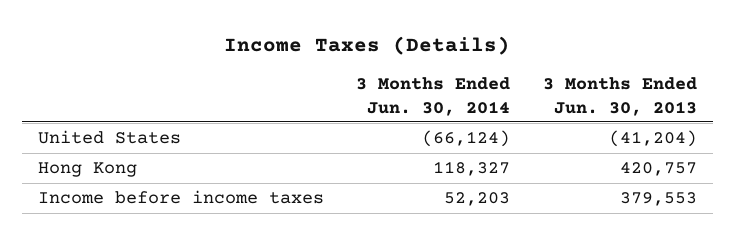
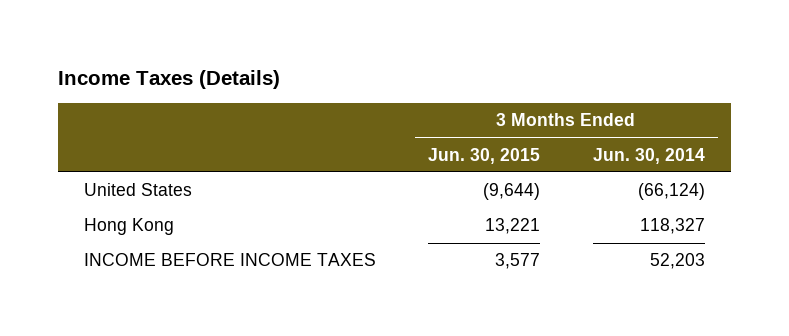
[542,77,697,116] 3 Months Ended Jun. 30, 2013 -> none
none -> [428,147,541,164] Jun. 30, 2015
[38,190,325,205] Income before income taxes -> [83,253,376,267] INCOME BEFORE INCOME TAXES

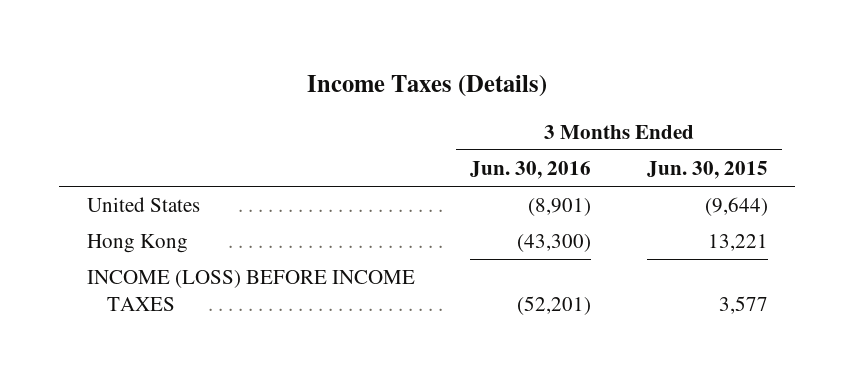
[592,147,705,164] Jun. 30, 2014 -> none
none -> [470,160,592,179] Jun. 30, 2016
[83,253,376,267] INCOME BEFORE INCOME TAXES -> [86,270,415,312] INCOME (LOSS) BEFORE INCOME TAXES

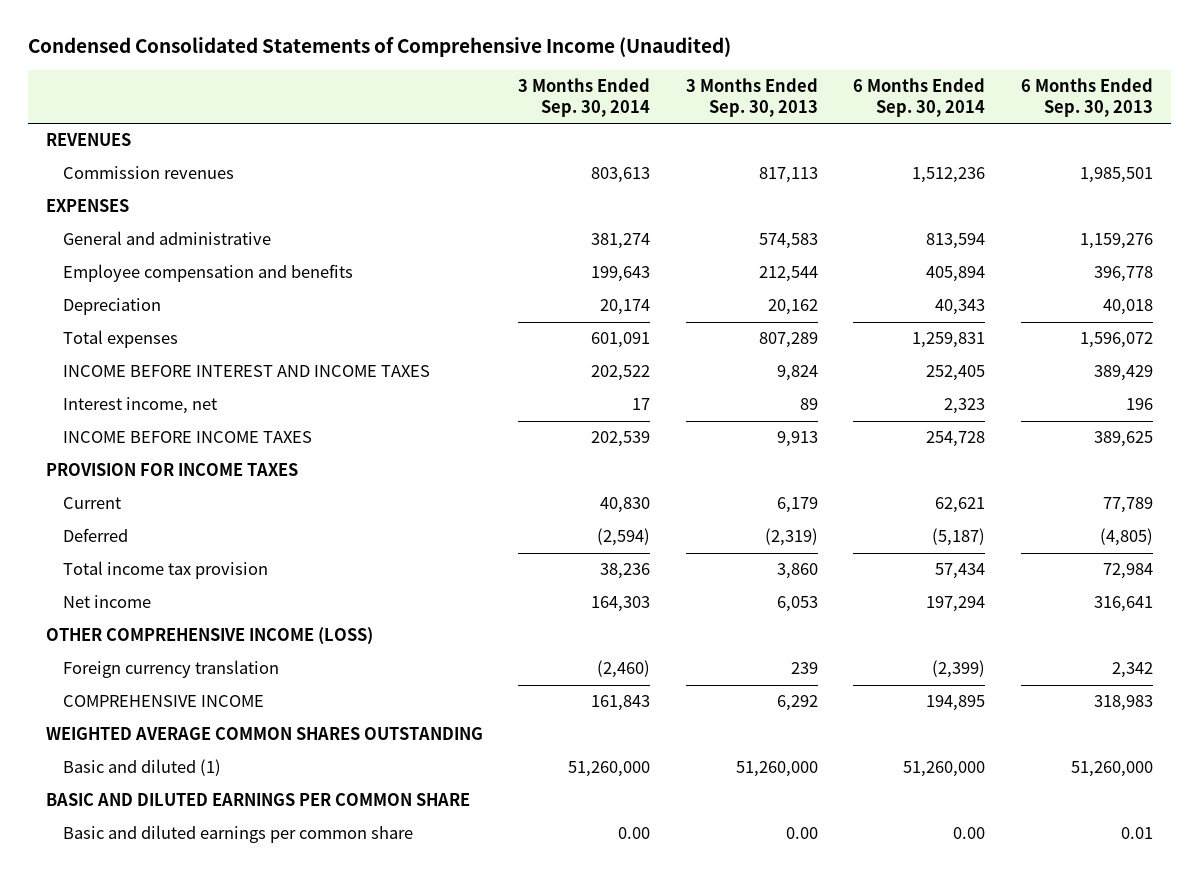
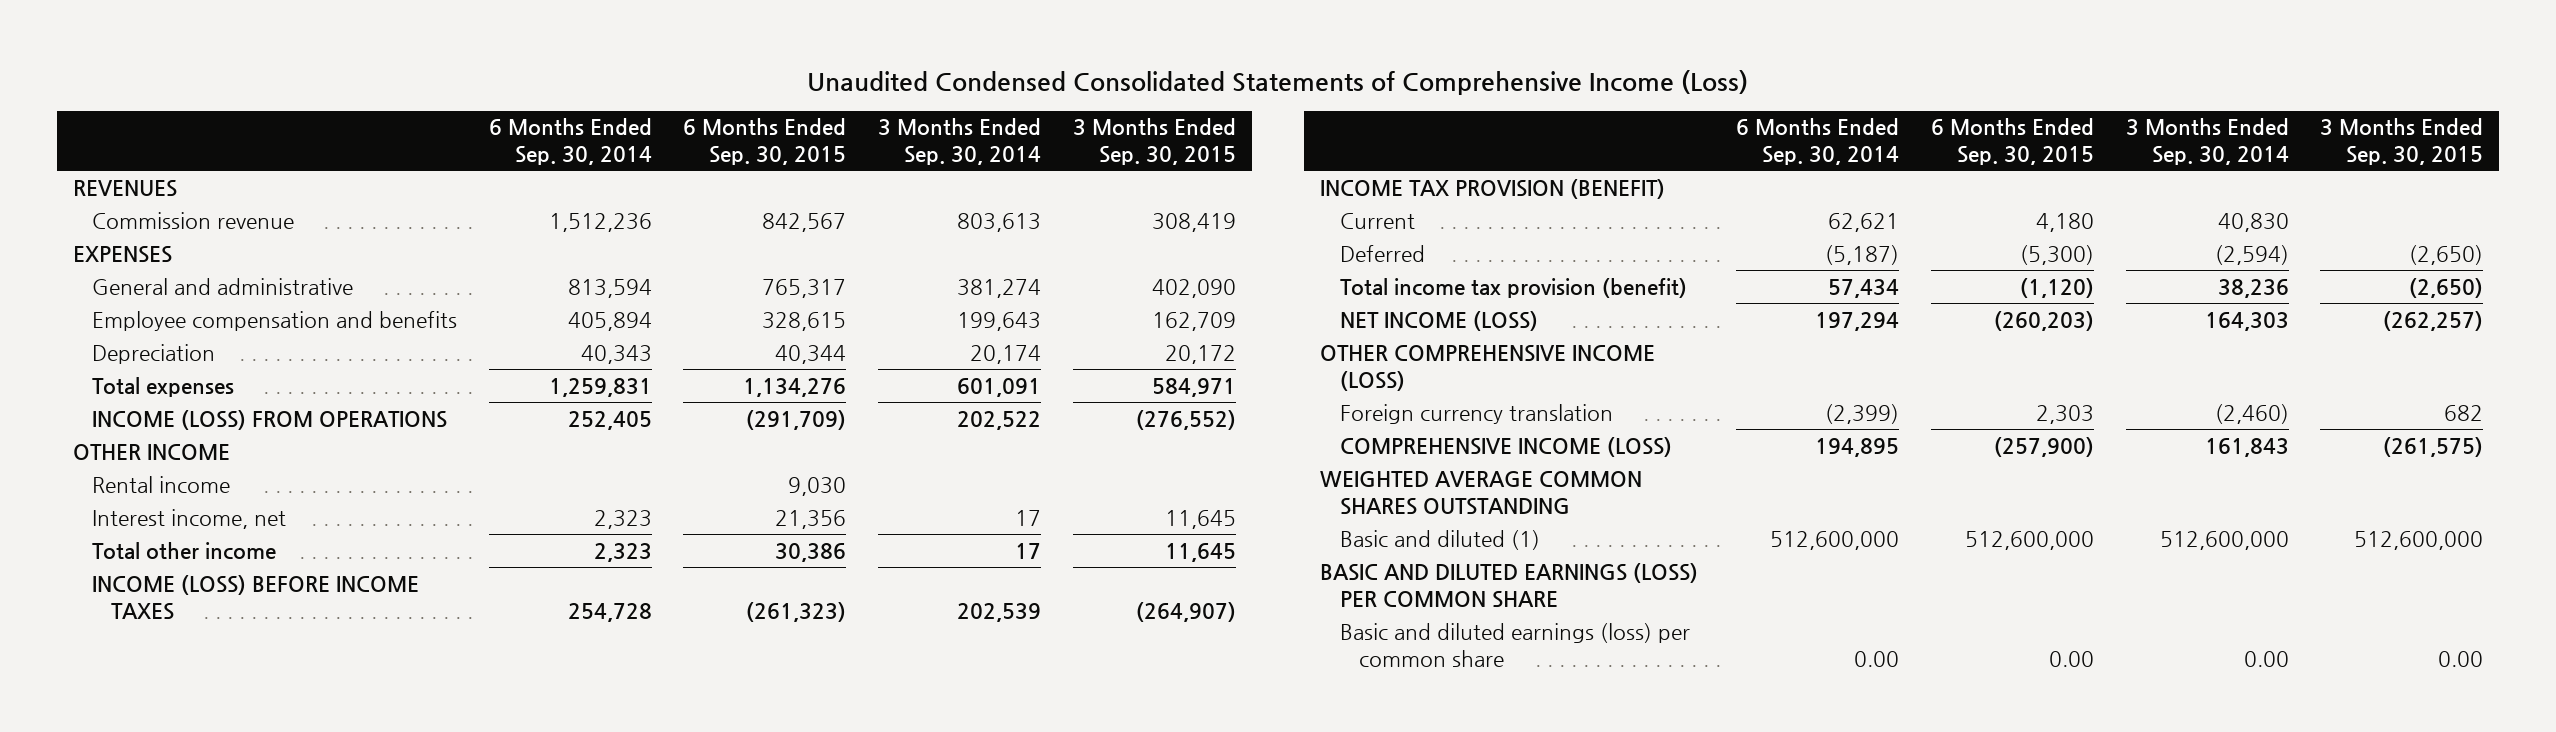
[27,37,731,58] Condensed Consolidated Statements of Comprehensive Income (Unaudited) -> [807,69,1749,95] Unaudited Condensed Consolidated Statements of Comprehensive Income (Loss)
[685,78,818,117] 3 Months Ended Sep. 30, 2013 -> none
[1021,78,1154,117] 6 Months Ended Sep. 30, 2013 -> none
none -> [683,118,847,166] 6 Months Ended Sep. 30, 2015
none -> [1072,118,1236,166] 3 Months Ended Sep. 30, 2015
[62,166,234,180] Commission revenues -> [92,211,295,229] Commission revenue
[62,365,430,378] INCOME BEFORE INTEREST AND INCOME TAXES -> [92,409,448,430] INCOME (LOSS) FROM OPERATIONS
none -> [72,443,230,460] OTHER INCOME
none -> [92,475,231,493] Rental income
none -> [92,541,277,560] Total other income
[62,431,312,444] INCOME BEFORE INCOME TAXES -> [92,574,420,620] INCOME (LOSS) BEFORE INCOME TAXES
[45,463,298,477] PROVISION FOR INCOME TAXES -> [1320,178,1666,199] INCOME TAX PROVISION (BENEFIT)
[62,561,268,580] Total income tax provision -> [1339,277,1687,298] Total income tax provision (benefit)
[62,595,151,609] Net income -> [1339,310,1538,331] NET INCOME (LOSS)
[62,695,264,708] COMPREHENSIVE INCOME -> [1339,436,1672,457] COMPREHENSIVE INCOME (LOSS)
[568,761,651,778] 51,260,000 -> [2159,530,2289,550] 512,600,000
[903,761,986,778] 51,260,000 -> [1770,530,1900,550] 512,600,000
[45,793,470,807] BASIC AND DILUTED EARNINGS PER COMMON SHARE -> [1320,562,1699,608] BASIC AND DILUTED EARNINGS (LOSS) PER COMMON SHARE
[62,825,413,844] Basic and diluted earnings per common share -> [1339,622,1690,667] Basic and diluted earnings (loss) per common share

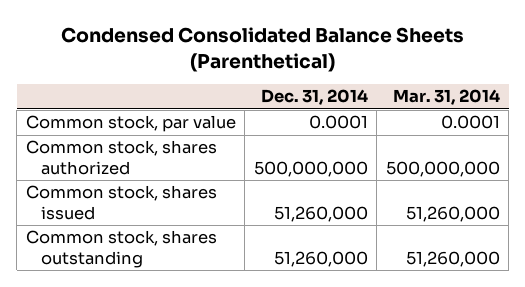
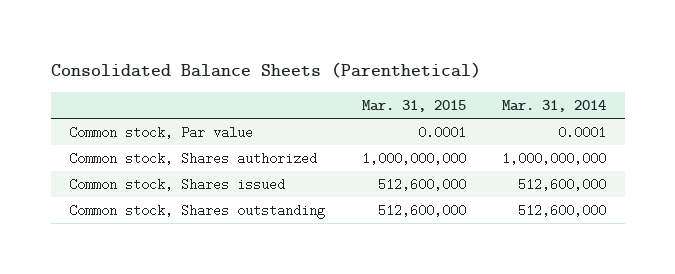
[60,27,464,72] Condensed Consolidated Balance Sheets (Parenthetical) -> [50,61,481,78] Consolidated Balance Sheets (Parenthetical)
[260,89,368,106] Dec. 31, 2014 -> none
none -> [361,100,466,113] Mar. 31, 2015
[25,115,236,133] Common stock, par value -> [69,126,254,140] Common stock, Par value
[25,140,217,175] Common stock, shares authorized -> [69,152,318,166] Common stock, Shares authorized
[385,160,500,177] 500,000,000 -> [502,152,607,166] 1,000,000,000
[25,185,217,220] Common stock, shares issued -> [69,178,286,192] Common stock, Shares issued
[405,205,500,222] 51,260,000 -> [518,178,607,192] 512,600,000
[25,230,217,268] Common stock, shares outstanding -> [69,204,326,220] Common stock, Shares outstanding
[405,250,500,267] 51,260,000 -> [518,204,607,218] 512,600,000

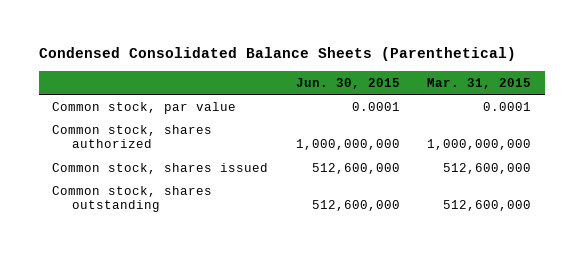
[50,61,481,78] Consolidated Balance Sheets (Parenthetical) -> [38,47,516,62] Condensed Consolidated Balance Sheets (Parenthetical)
[502,100,607,113] Mar. 31, 2014 -> none
none -> [295,77,400,89] Jun. 30, 2015
[69,126,254,140] Common stock, Par value -> [52,101,237,114] Common stock, par value
[69,152,318,166] Common stock, Shares authorized -> [52,124,213,149] Common stock, shares authorized
[69,178,286,192] Common stock, Shares issued -> [52,162,269,174] Common stock, shares issued
[69,204,326,220] Common stock, Shares outstanding -> [52,185,213,213] Common stock, shares outstanding

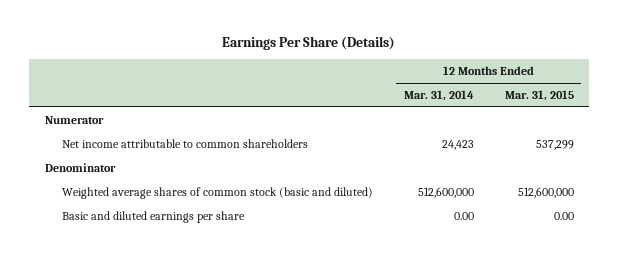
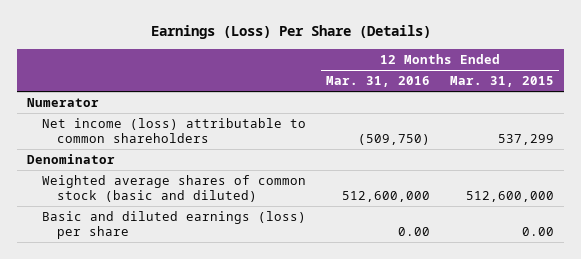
[222,36,396,51] Earnings Per Share (Details) -> [150,25,431,40] Earnings (Loss) Per Share (Details)
[403,89,474,101] Mar. 31, 2014 -> none
none -> [326,76,431,88] Mar. 31, 2016
[61,138,308,148] Net income attributable to common shareholders -> [42,118,307,143] Net income (loss) attributable to common shareholders
[61,210,245,223] Basic and diluted earnings per share -> [42,211,307,239] Basic and diluted earnings (loss) per share

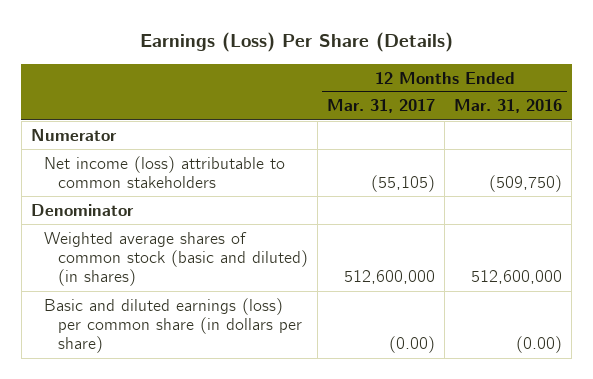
[450,76,555,88] Mar. 31, 2015 -> none
none -> [327,99,436,114] Mar. 31, 2017
[42,118,307,143] Net income (loss) attributable to common shareholders -> [44,155,286,189] Net income (loss) attributable to common stakeholders
[42,175,307,202] Weighted average shares of common stock (basic and diluted) -> [44,231,309,287] Weighted average shares of common stock (basic and diluted) (in shares)
[42,211,307,239] Basic and diluted earnings (loss) per share -> [44,297,303,354] Basic and diluted earnings (loss) per common share (in dollars per share)
[398,226,431,236] 0.00 -> [516,336,563,354] (0.00)

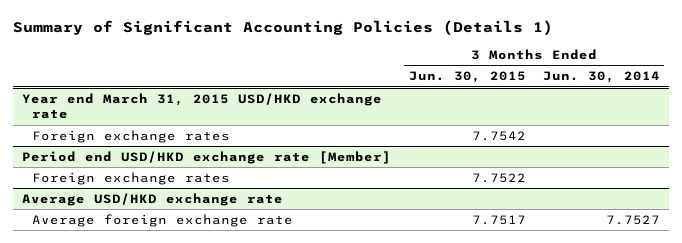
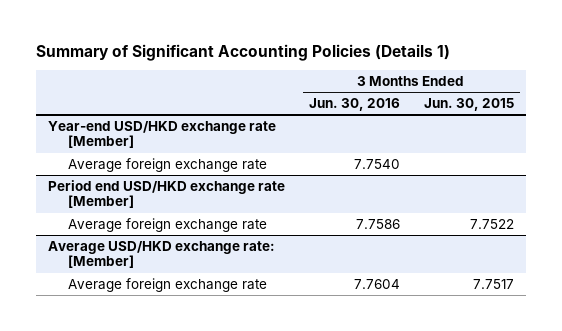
[543,71,661,84] Jun. 30, 2014 -> none
none -> [309,98,401,112] Jun. 30, 2016
[32,129,231,143] Foreign exchange rates -> none
[22,92,383,120] Year end March 31, 2015 USD/HKD exchange rate -> [48,120,277,149] Year-end USD/HKD exchange rate [Member]
none -> [67,157,267,172] Average foreign exchange rate
[32,171,231,185] Foreign exchange rates -> [67,217,267,232] Average foreign exchange rate
[22,192,284,206] Average USD/HKD exchange rate -> [48,240,276,269] Average USD/HKD exchange rate: [Member]

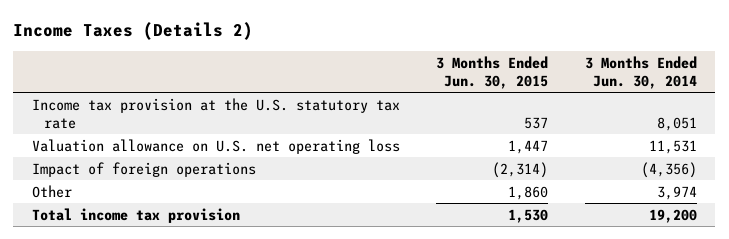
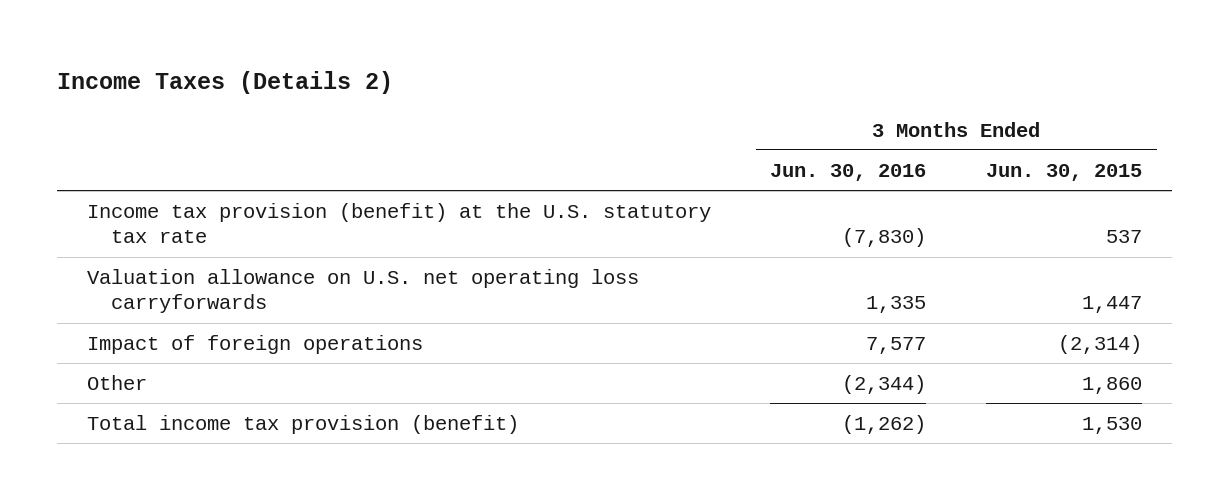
[585,55,698,89] 3 Months Ended Jun. 30, 2014 -> none
none -> [770,163,927,181] Jun. 30, 2016
[31,97,400,129] Income tax provision at the U.S. statutory tax rate -> [86,203,711,244] Income tax provision (benefit) at the U.S. statutory tax rate
[31,138,400,154] Valuation allowance on U.S. net operating loss -> [86,269,639,314] Valuation allowance on U.S. net operating loss carryforwards
[31,207,240,223] Total income tax provision -> [86,415,519,435] Total income tax provision (benefit)

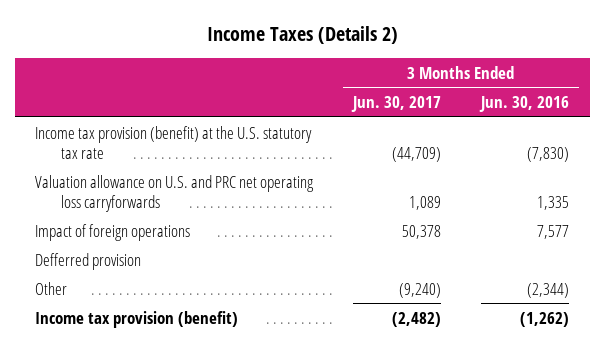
[986,163,1143,181] Jun. 30, 2015 -> none
none -> [351,96,442,113] Jun. 30, 2017
[86,269,639,314] Valuation allowance on U.S. net operating loss carryforwards -> [35,174,315,212] Valuation allowance on U.S. and PRC net operating loss carryforwards
none -> [35,252,142,270] Defferred provision
[86,415,519,435] Total income tax provision (benefit) -> [35,310,239,328] Income tax provision (benefit)

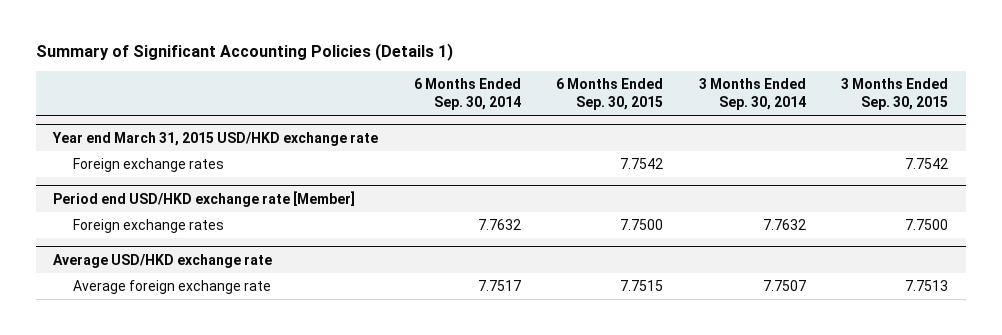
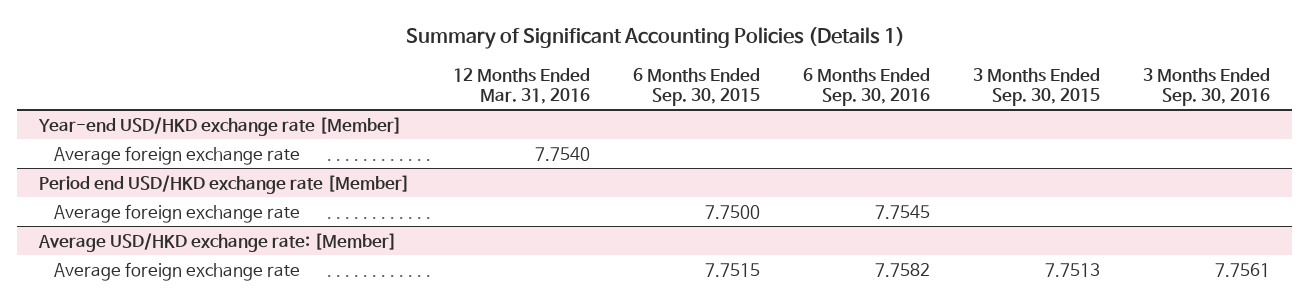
[413,78,521,110] 6 Months Ended Sep. 30, 2014 -> none
[698,78,806,110] 3 Months Ended Sep. 30, 2014 -> none
none -> [452,67,590,104] 12 Months Ended Mar. 31, 2016
none -> [803,67,931,106] 6 Months Ended Sep. 30, 2016
none -> [1143,67,1271,106] 3 Months Ended Sep. 30, 2016
[72,158,224,173] Foreign exchange rates -> none
[52,131,379,146] Year end March 31, 2015 USD/HKD exchange rate -> [37,116,402,136] Year-end USD/HKD exchange rate [Member]
none -> [53,145,300,165] Average foreign exchange rate
[72,219,224,234] Foreign exchange rates -> none
none -> [53,203,300,223] Average foreign exchange rate
[53,253,273,268] Average USD/HKD exchange rate -> [37,232,397,252] Average USD/HKD exchange rate: [Member]

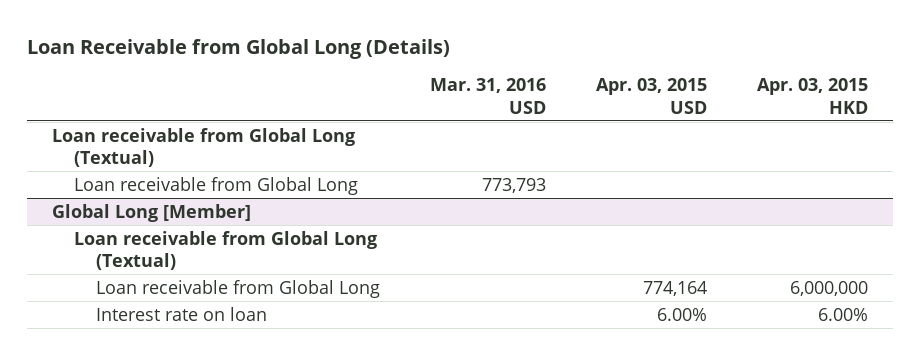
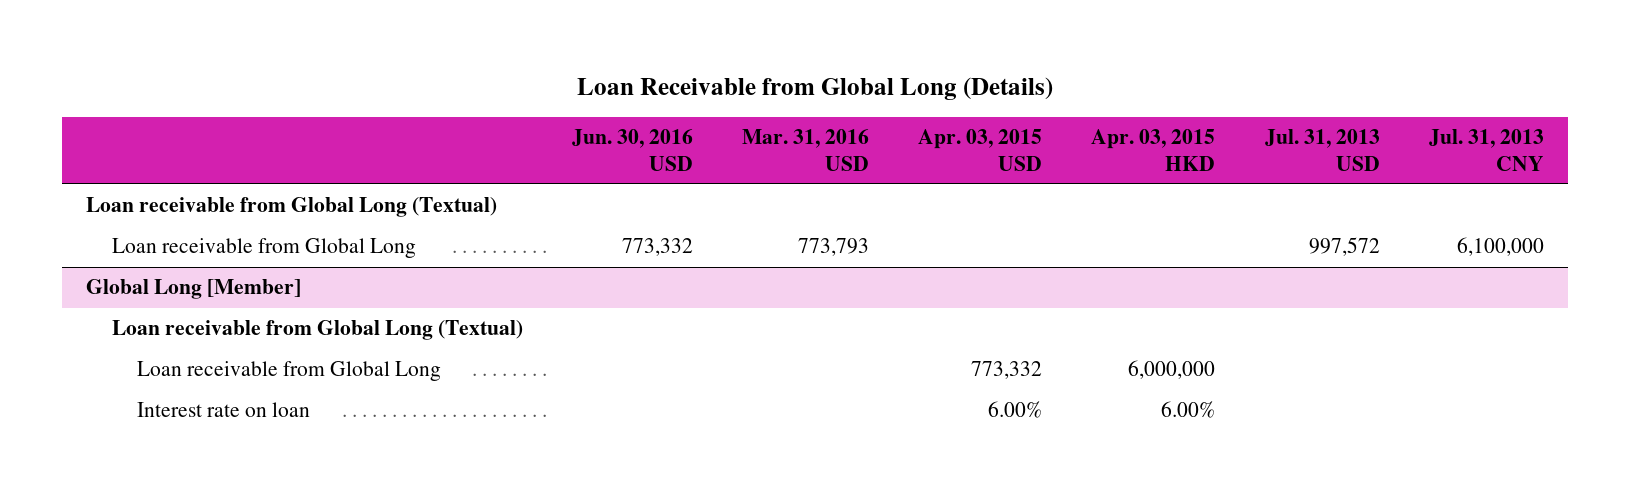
none -> [571,129,693,171] Jun. 30, 2016 USD
none -> [1264,129,1380,171] Jul. 31, 2013 USD
none -> [1428,129,1544,171] Jul. 31, 2013 CNY
[643,280,708,296] 774,164 -> [971,361,1043,380] 773,332

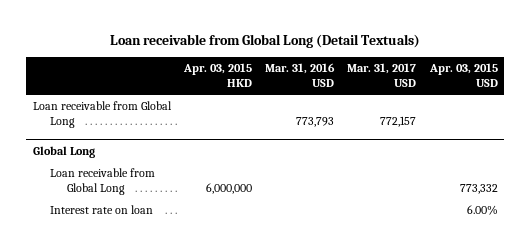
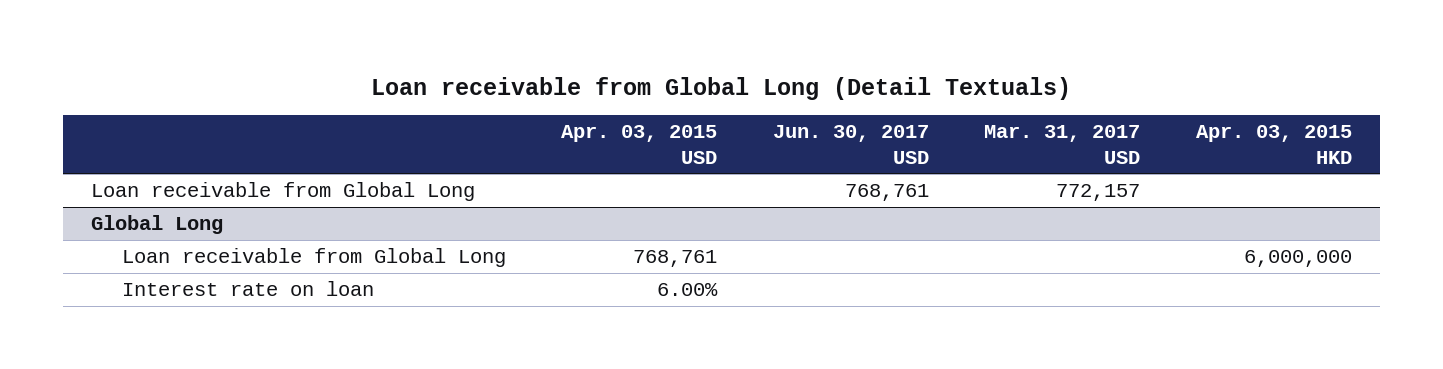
[265,63,336,87] Mar. 31, 2016 USD -> none
none -> [772,125,929,164] Jun. 30, 2017 USD
[459,184,498,195] 773,332 -> [633,250,718,268] 768,761

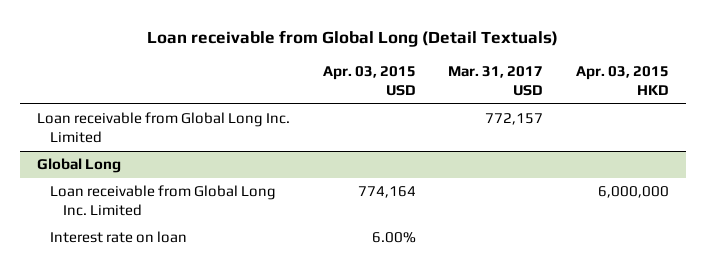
[772,125,929,164] Jun. 30, 2017 USD -> none
[90,182,475,202] Loan receivable from Global Long -> [36,112,290,144] Loan receivable from Global Long Inc. Limited
[121,248,506,268] Loan receivable from Global Long -> [50,185,277,217] Loan receivable from Global Long Inc. Limited
[633,250,718,268] 768,761 -> [357,186,416,199] 774,164

